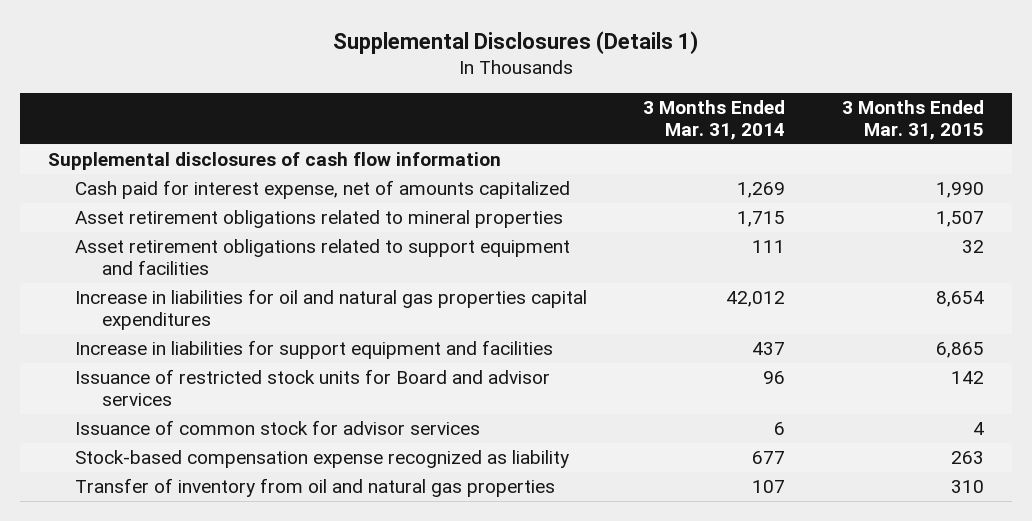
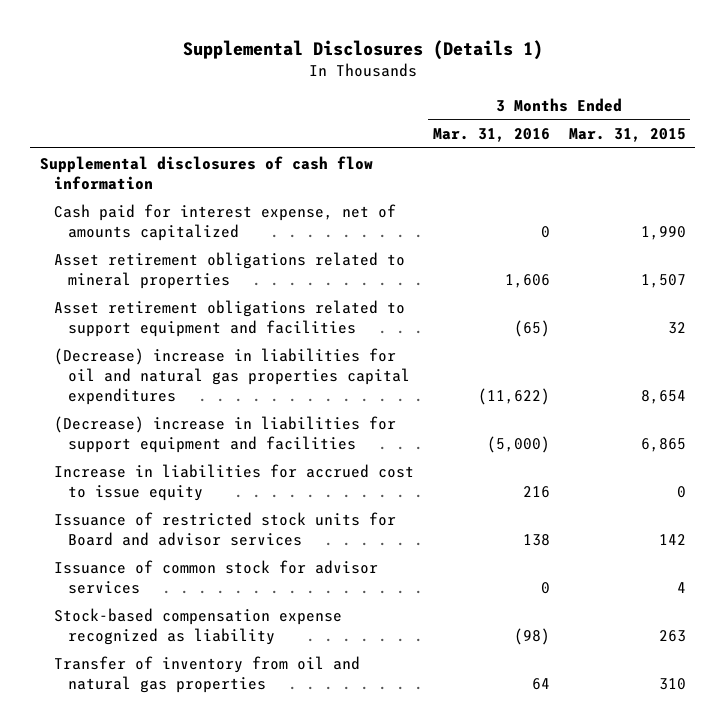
[643,100,786,141] 3 Months Ended Mar. 31, 2014 -> none
none -> [432,128,550,143] Mar. 31, 2016
[75,288,588,330] Increase in liabilities for oil and natural gas properties capital expenditures -> [53,347,410,405] (Decrease) increase in liabilities for oil and natural gas properties capital expenditures
[75,339,554,359] Increase in liabilities for support equipment and facilities -> [53,415,396,453] (Decrease) increase in liabilities for support equipment and facilities
none -> [53,463,414,501] Increase in liabilities for accrued cost to issue equity

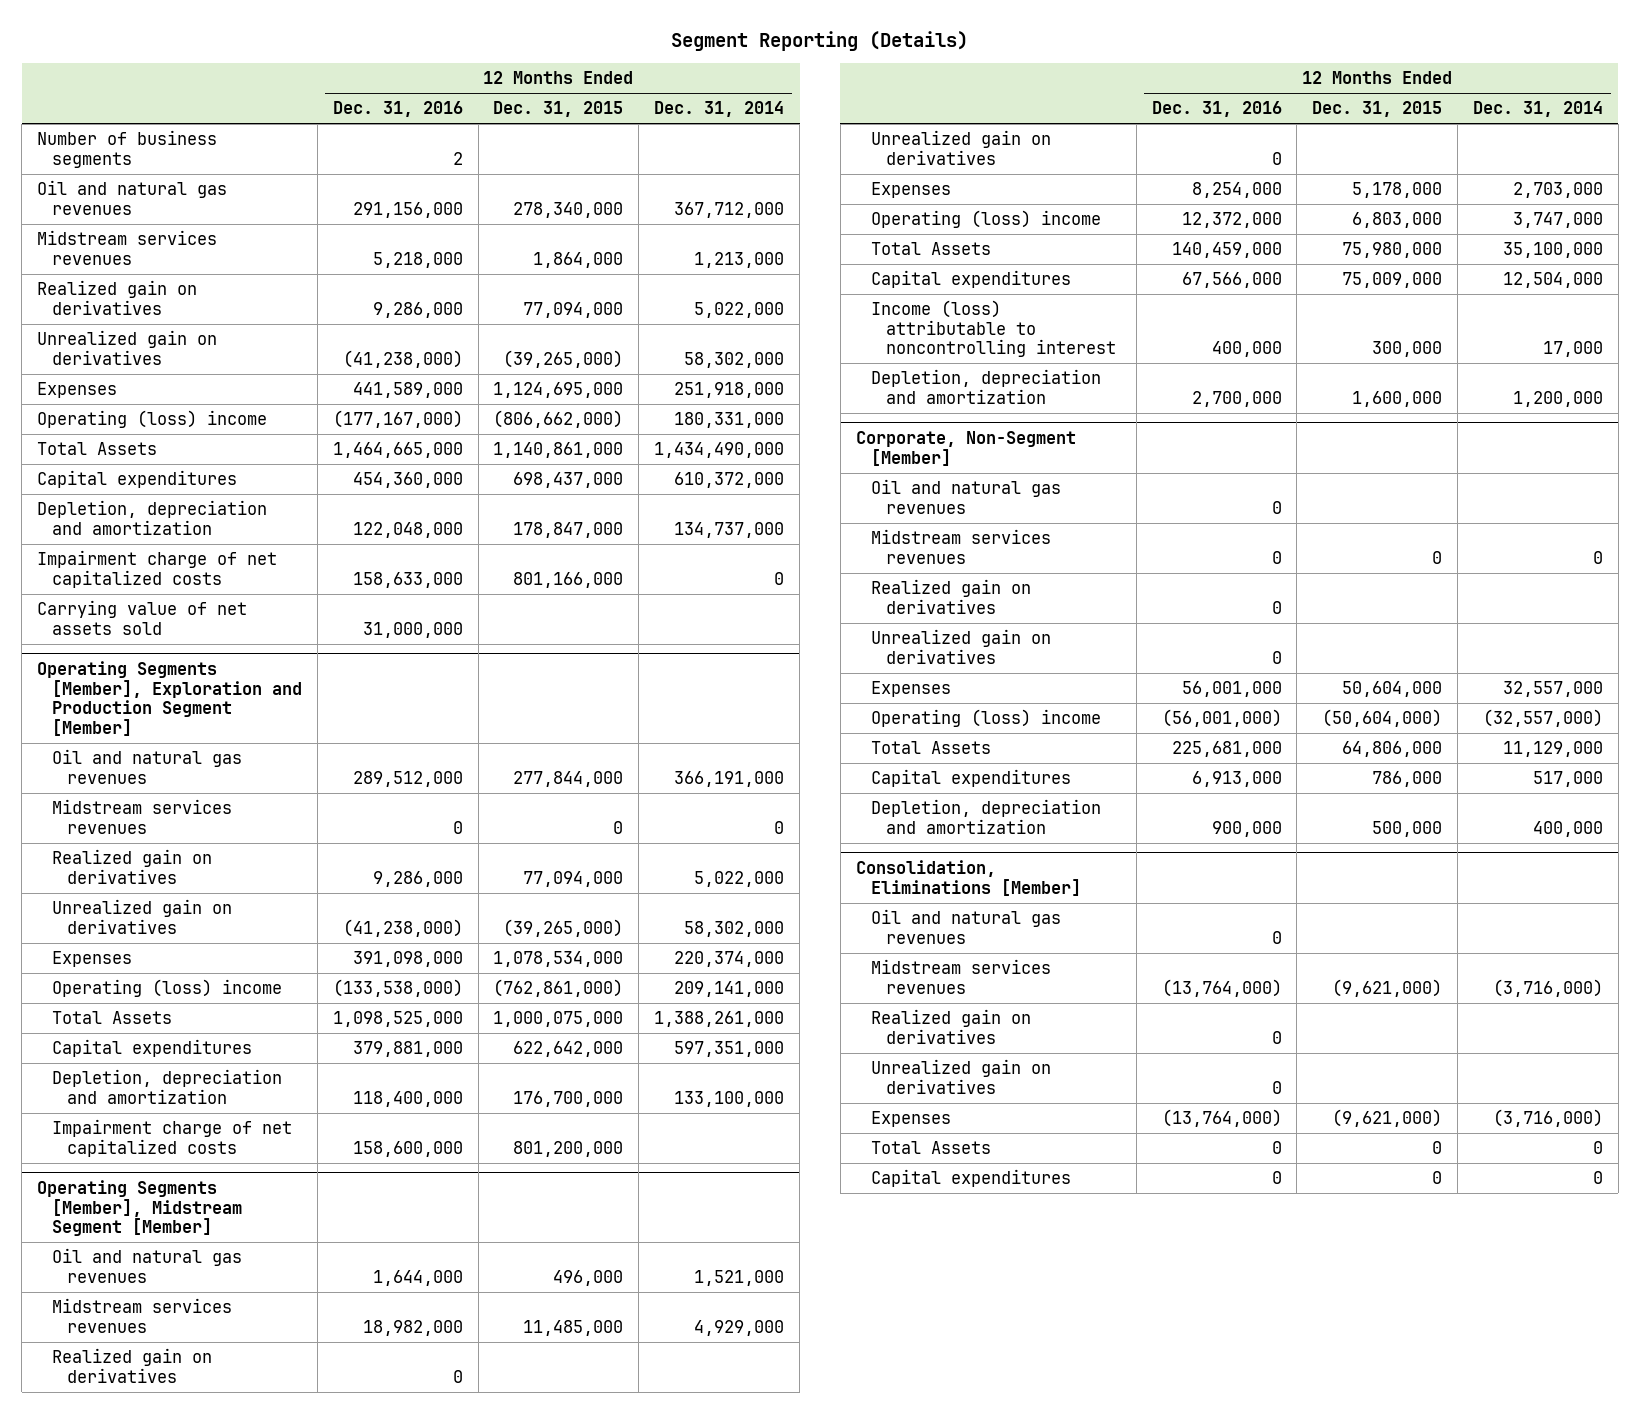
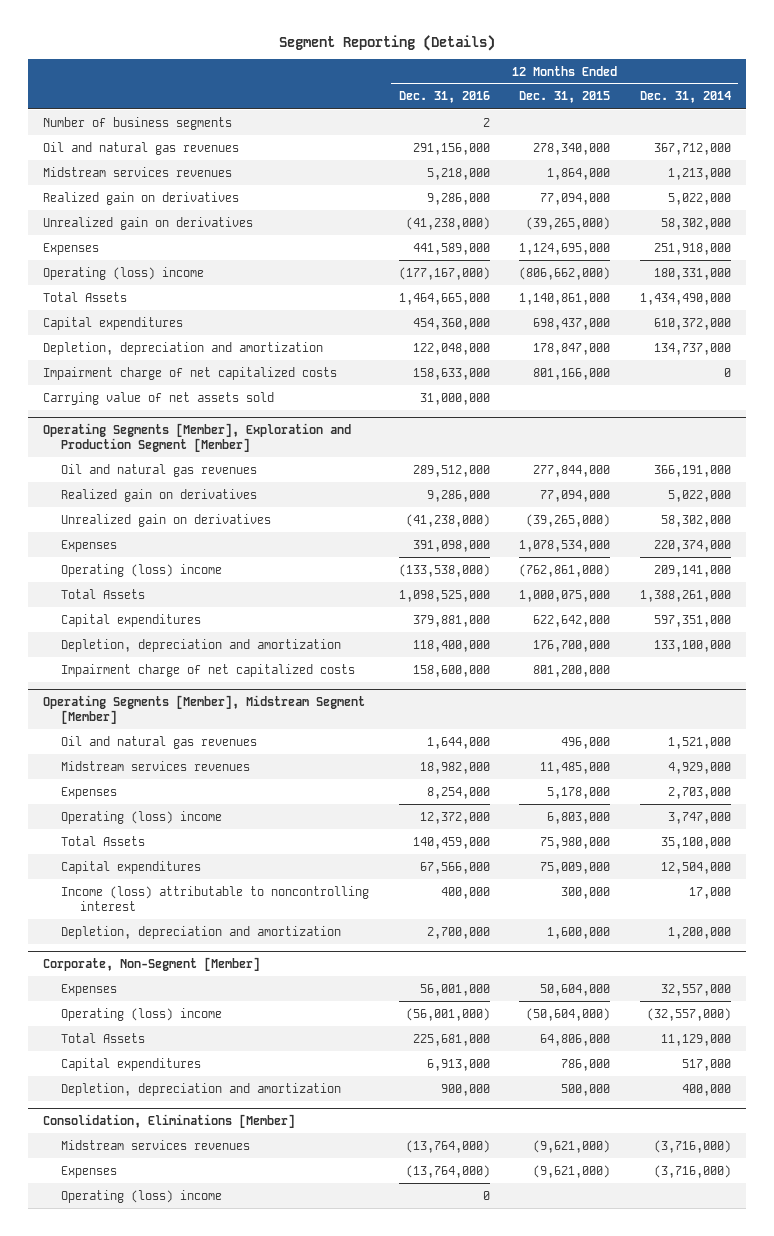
[51,798,232,834] Midstream services revenues -> none
[51,1347,212,1383] Realized gain on derivatives -> none
[870,129,1051,165] Unrealized gain on derivatives -> none
[870,478,1061,514] Oil and natural gas revenues -> none
[870,528,1051,564] Midstream services revenues -> none
[870,578,1031,614] Realized gain on derivatives -> none
[870,628,1051,664] Unrealized gain on derivatives -> none
[870,908,1061,944] Oil and natural gas revenues -> none
[870,1008,1031,1044] Realized gain on derivatives -> none
[870,1058,1051,1094] Unrealized gain on derivatives -> none
[870,1140,991,1154] Total Assets -> none
[870,1168,1071,1187] Capital expenditures -> none
none -> [61,1189,223,1203] Operating (loss) income

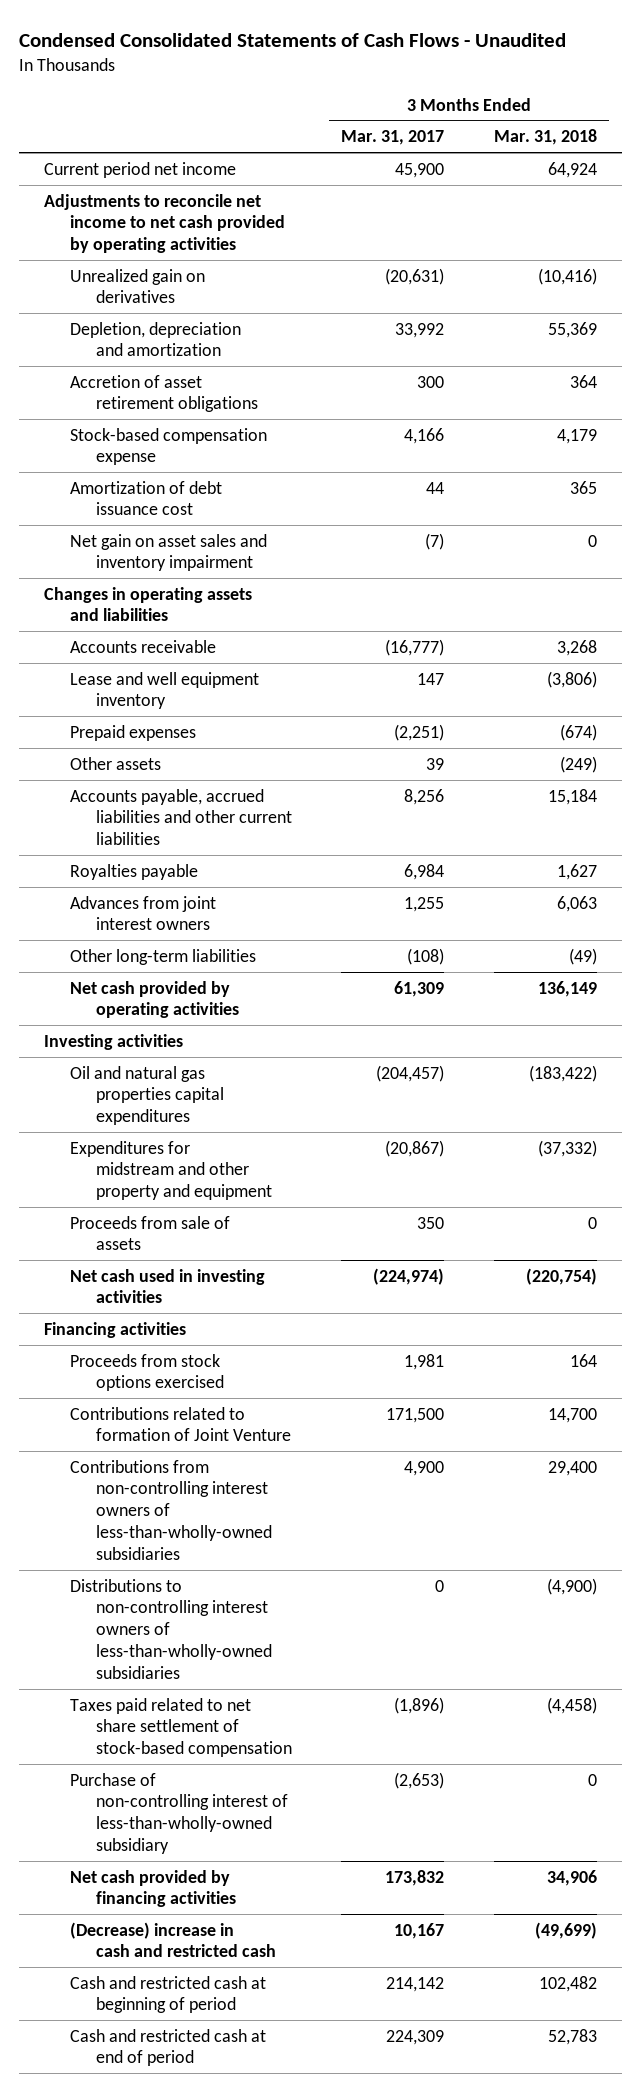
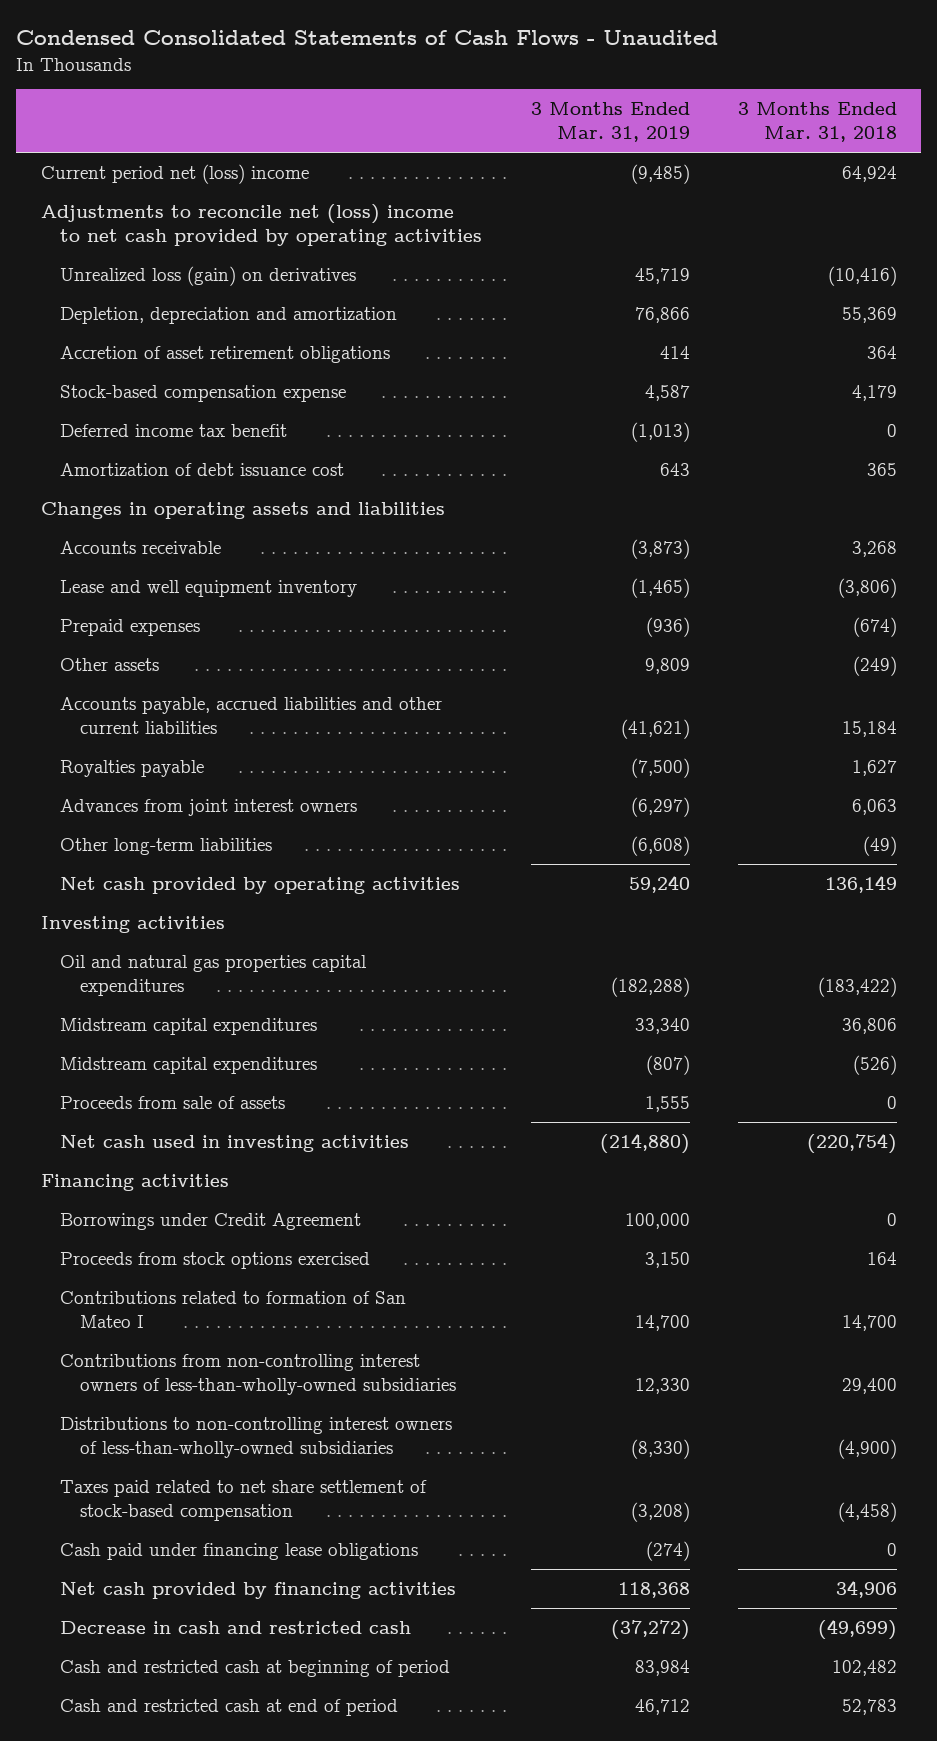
[341,130,445,146] Mar. 31, 2017 -> none
none -> [530,102,690,143] 3 Months Ended Mar. 31, 2019
[43,161,236,178] Current period net income -> [40,163,309,184] Current period net (loss) income
[43,193,285,254] Adjustments to reconcile net income to net cash provided by operating activities -> [40,203,483,247] Adjustments to reconcile net (loss) income to net cash provided by operating activities
[69,268,205,304] Unrealized gain on derivatives -> [60,265,357,286] Unrealized loss (gain) on derivatives
none -> [60,423,288,437] Deferred income tax benefit
[69,533,267,572] Net gain on asset sales and inventory impairment -> none
none -> [60,1017,318,1035] Midstream capital expenditures
[69,1140,272,1201] Expenditures for midstream and other property and equipment -> [60,1056,318,1074] Midstream capital expenditures
[537,1139,597,1157] (37,332) -> [852,1054,897,1075] (526)
none -> [60,1212,362,1230] Borrowings under Credit Agreement
[69,1406,291,1442] Contributions related to formation of Joint Venture -> [60,1290,407,1329] Contributions related to formation of San Mateo I
[69,1772,288,1855] Purchase of non-controlling interest of less-than-wholly-owned subsidiary -> none
none -> [60,1542,419,1560] Cash paid under financing lease obligations
[69,1921,276,1958] (Decrease) increase in cash and restricted cash -> [60,1620,412,1634] Decrease in cash and restricted cash

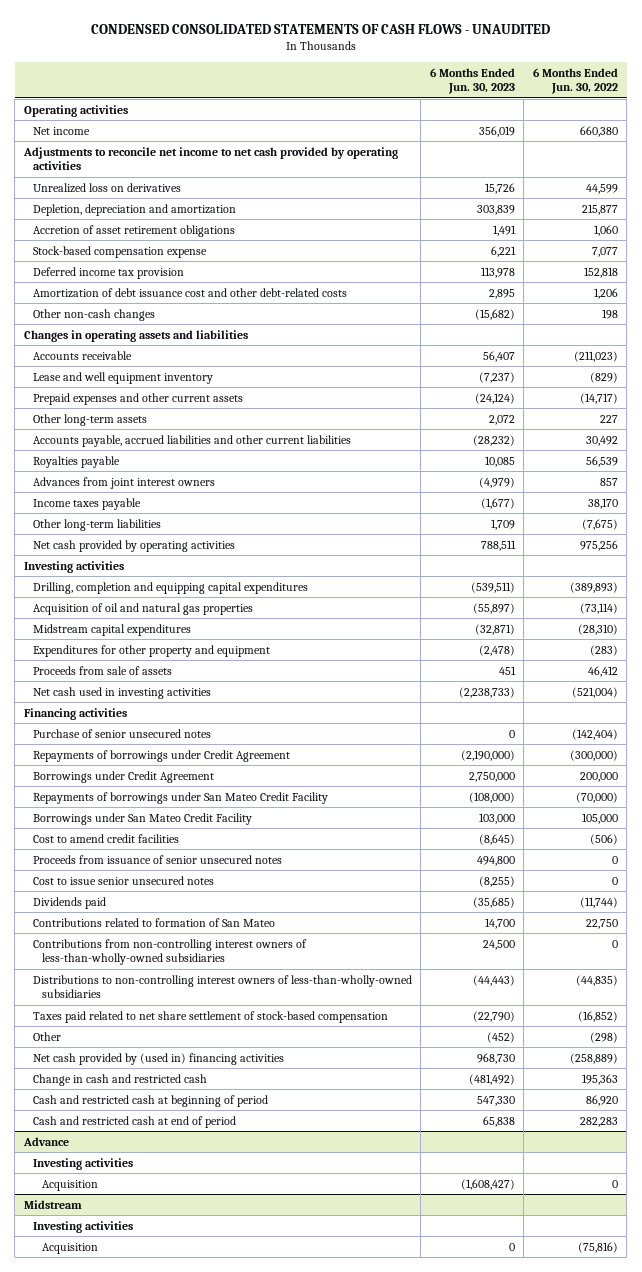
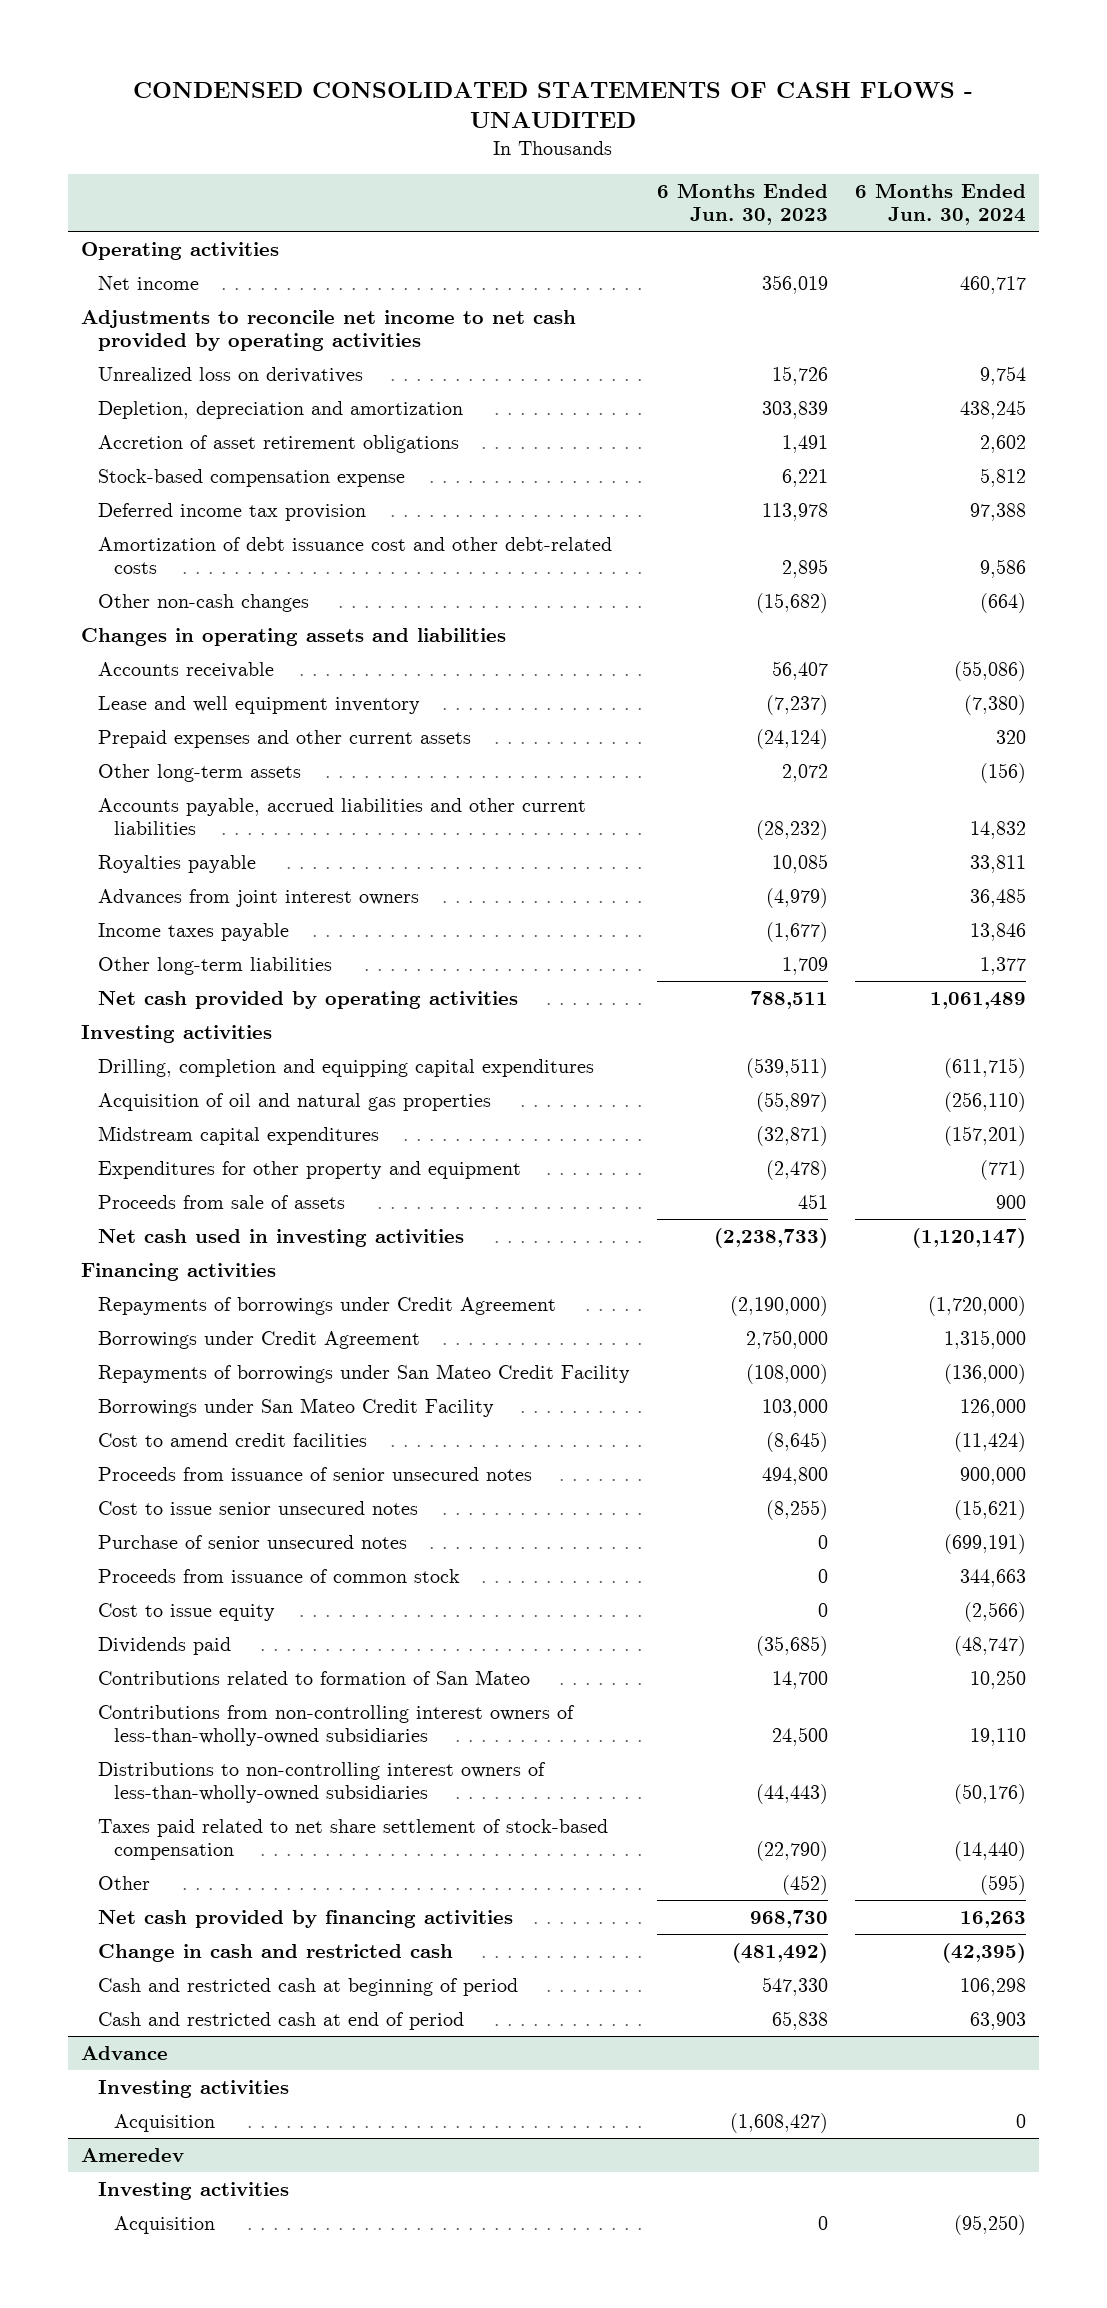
[532,67,618,95] 6 Months Ended Jun. 30, 2022 -> none
none -> [854,183,1026,225] 6 Months Ended Jun. 30, 2024
[32,728,211,738] Purchase of senior unsecured notes -> [97,1534,407,1549] Purchase of senior unsecured notes
none -> [97,1568,460,1583] Proceeds from issuance of common stock
none -> [97,1602,275,1621] Cost to issue equity
[32,1052,284,1065] Net cash provided by (used in) financing activities -> [97,1909,513,1928] Net cash provided by financing activities
[23,1199,82,1209] Midstream -> none
none -> [81,2147,185,2162] Ameredev

